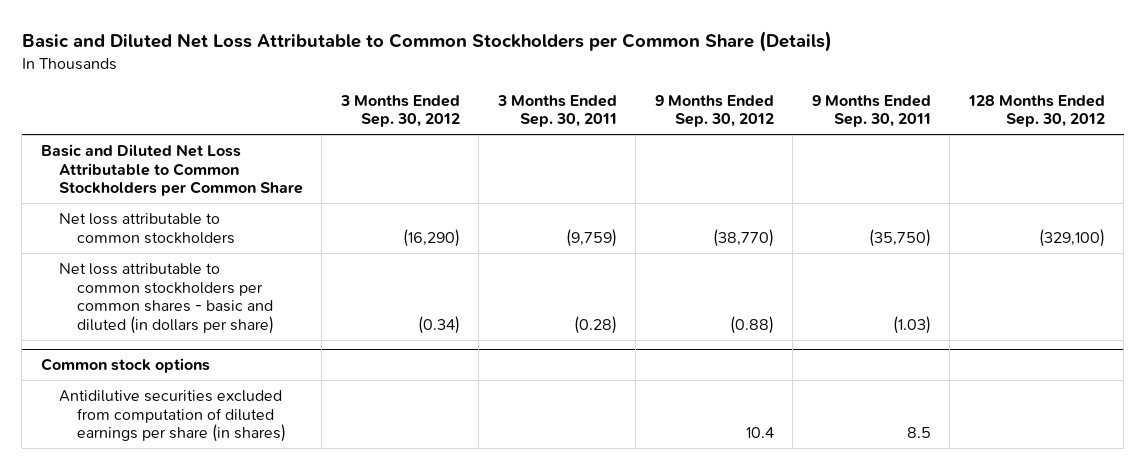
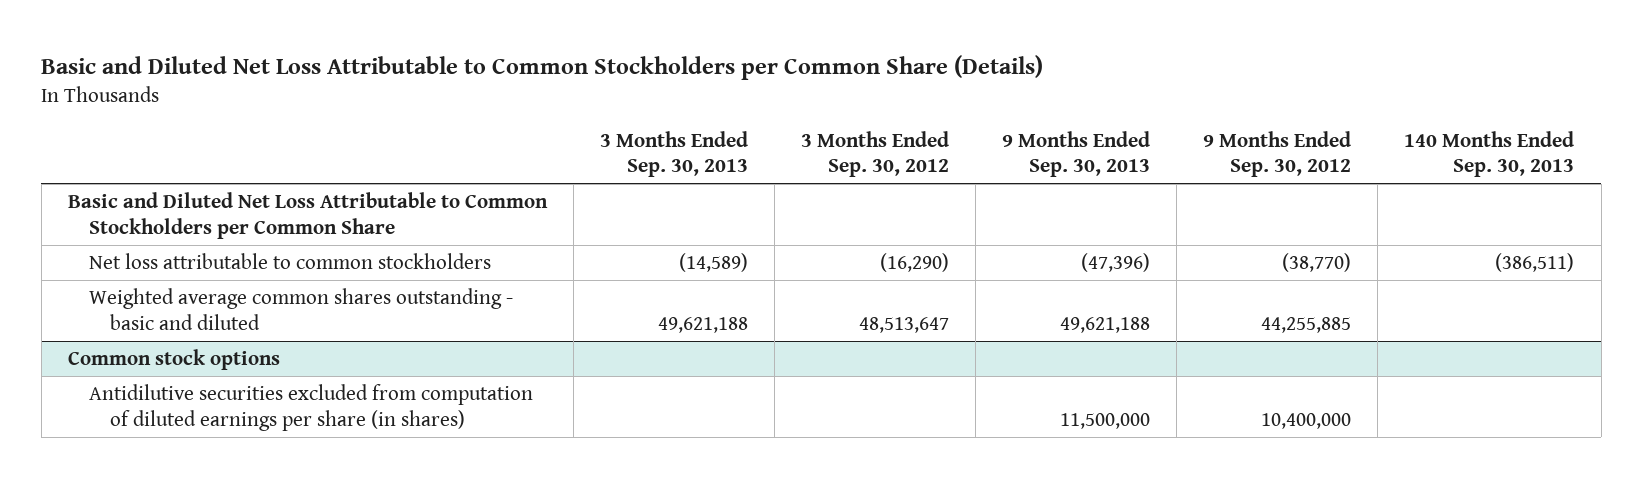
[496,94,617,128] 3 Months Ended Sep. 30, 2011 -> none
[811,94,931,128] 9 Months Ended Sep. 30, 2011 -> none
[967,94,1105,128] 128 Months Ended Sep. 30, 2012 -> none
none -> [599,130,748,178] 3 Months Ended Sep. 30, 2013
none -> [1002,130,1151,178] 9 Months Ended Sep. 30, 2013
none -> [1404,130,1575,178] 140 Months Ended Sep. 30, 2013
[58,262,274,334] Net loss attributable to common stockholders per common shares - basic and diluted (in dollars per share) -> none
none -> [89,287,514,330] Weighted average common shares outstanding - basic and diluted
[745,427,774,439] 10.4 -> [1261,412,1352,429] 10,400,000

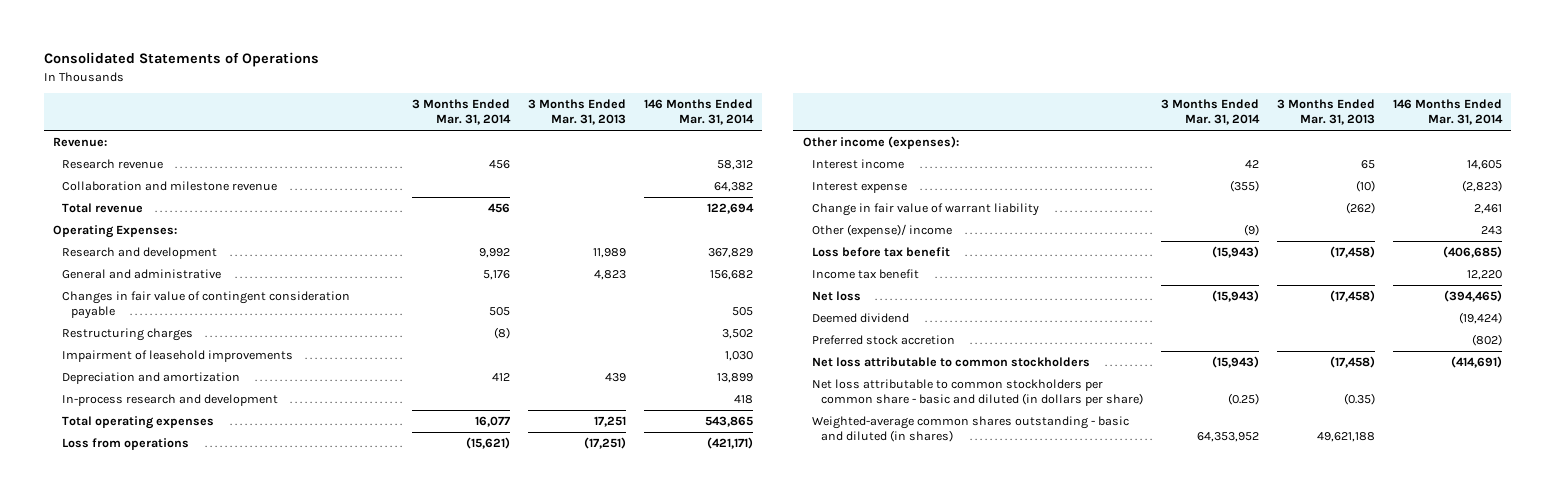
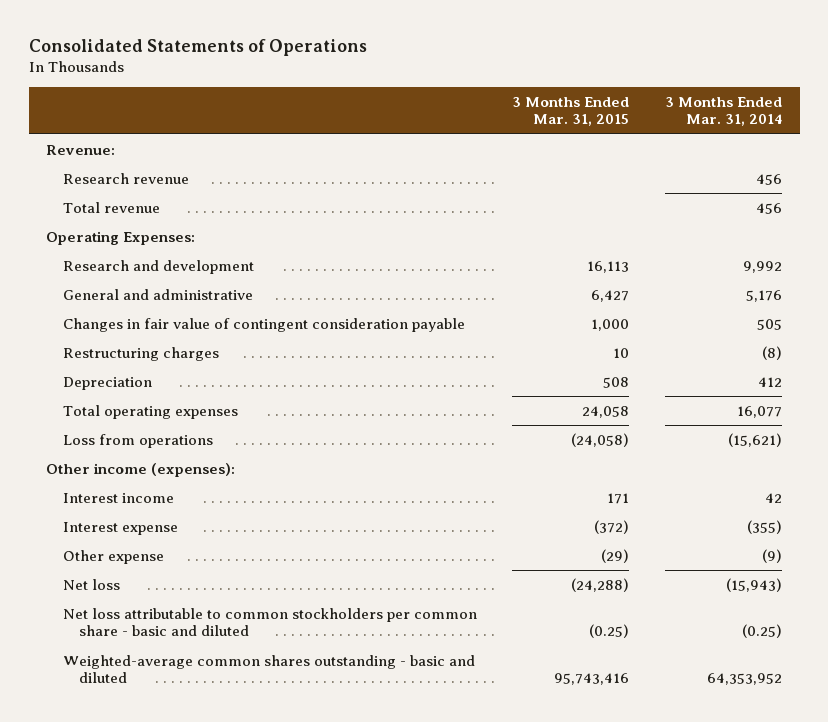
[527,99,626,126] 3 Months Ended Mar. 31, 2013 -> none
[643,99,754,126] 146 Months Ended Mar. 31, 2014 -> none
none -> [512,96,630,127] 3 Months Ended Mar. 31, 2015
[62,180,278,191] Collaboration and milestone revenue -> none
[62,349,294,362] Impairment of leasehold improvements -> none
[62,393,279,406] In-process research and development -> none
[62,371,241,384] Depreciation and amortization -> [62,376,152,390] Depreciation
[811,202,1039,216] Change in fair value of warrant liability -> none
[811,246,950,257] Loss before tax benefit -> none
[811,268,919,279] Income tax benefit -> none
[811,223,952,237] Other (expense)/ income -> [62,549,164,564] Other expense
[811,312,909,323] Deemed dividend -> none
[811,334,955,345] Preferred stock accretion -> none
[811,356,1090,367] Net loss attributable to common stockholders -> none
[811,378,1144,407] Net loss attributable to common stockholders per common share - basic and diluted (in dollars per share) -> [62,607,477,637] Net loss attributable to common stockholders per common share - basic and diluted
[811,415,1129,443] Weighted-average common shares outstanding - basic and diluted (in shares) -> [62,654,475,684] Weighted-average common shares outstanding - basic and diluted

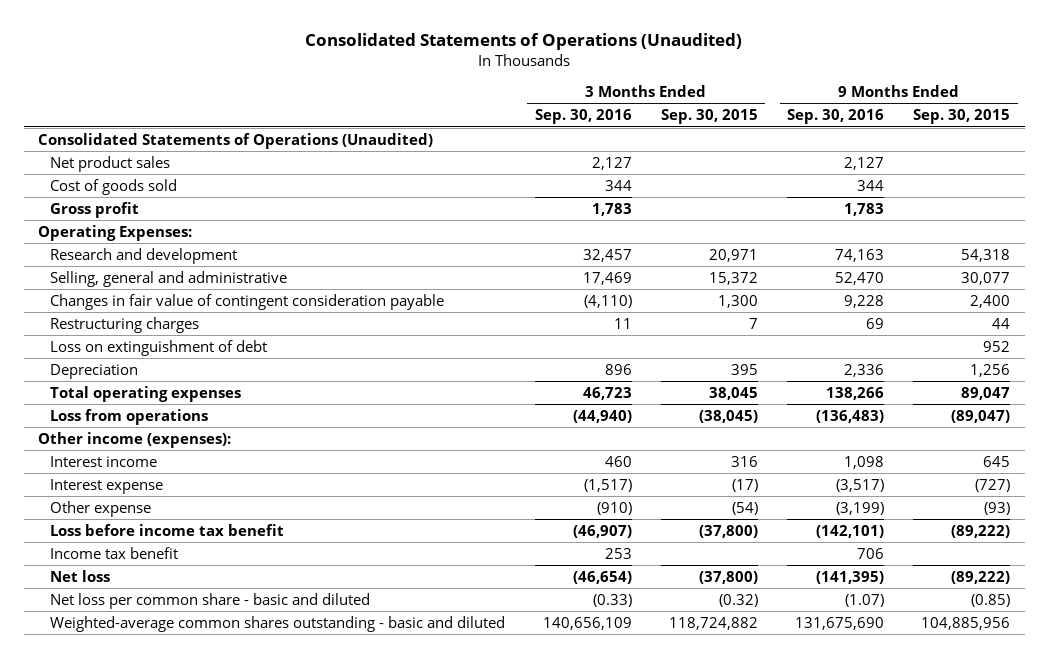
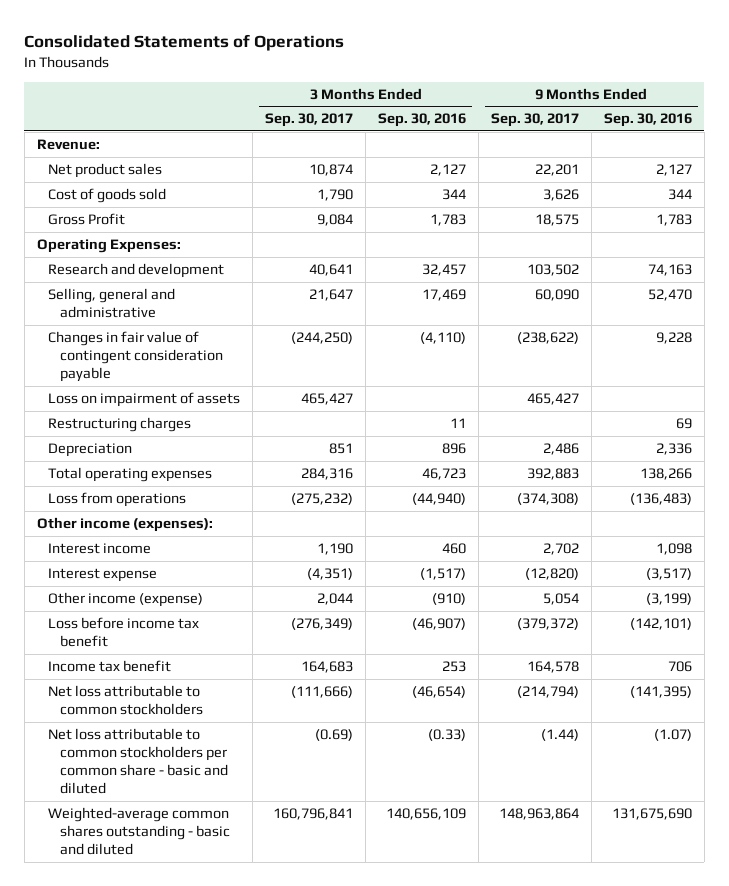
[305,33,743,51] Consolidated Statements of Operations (Unaudited) -> [24,34,345,52] Consolidated Statements of Operations
[660,109,758,125] Sep. 30, 2015 -> none
[913,109,1011,125] Sep. 30, 2015 -> none
none -> [265,113,354,128] Sep. 30, 2017
none -> [491,113,580,128] Sep. 30, 2017
[38,132,434,149] Consolidated Statements of Operations (Unaudited) -> none
none -> [36,139,100,151] Revenue:
[50,201,140,218] Gross profit -> [48,213,126,226] Gross Profit
none -> [48,392,241,408] Loss on impairment of assets
[50,339,268,356] Loss on extinguishment of debt -> none
[50,500,152,517] Other expense -> [48,592,204,608] Other income (expense)
[50,569,111,582] Net loss -> [48,685,204,716] Net loss attributable to common stockholders
[50,592,371,609] Net loss per common share - basic and diluted -> [48,728,229,795] Net loss attributable to common stockholders per common share - basic and diluted

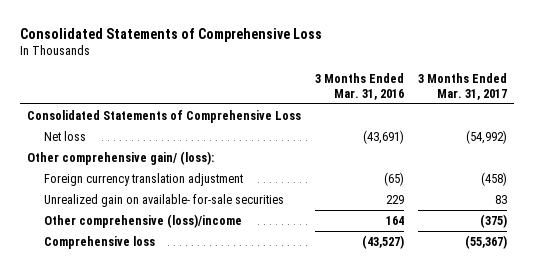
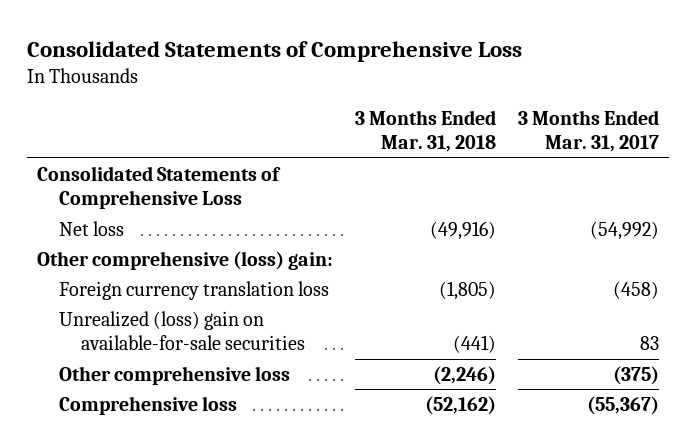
[314,72,404,100] 3 Months Ended Mar. 31, 2016 -> none
none -> [355,109,497,153] 3 Months Ended Mar. 31, 2018
[26,150,214,165] Other comprehensive gain/ (loss): -> [37,250,334,270] Other comprehensive (loss) gain:
[43,172,243,186] Foreign currency translation adjustment -> [59,280,330,300] Foreign currency translation loss
[43,193,284,207] Unrealized gain on available- for-sale securities -> [59,310,306,351] Unrealized (loss) gain on available-for-sale securities
[43,213,242,228] Other comprehensive (loss)/income -> [59,365,291,385] Other comprehensive loss

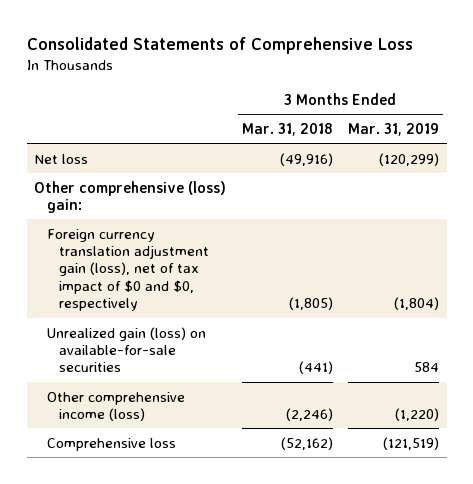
[517,109,659,153] 3 Months Ended Mar. 31, 2017 -> none
none -> [347,122,439,136] Mar. 31, 2019
[37,165,282,210] Consolidated Statements of Comprehensive Loss -> none
[59,280,330,300] Foreign currency translation loss -> [46,228,209,312] Foreign currency translation adjustment gain (loss), net of tax impact of $0 and $0, respectively
[59,310,306,351] Unrealized (loss) gain on available-for-sale securities -> [46,326,206,373] Unrealized gain (loss) on available-for-sale securities
[59,365,291,385] Other comprehensive loss -> [46,391,185,421] Other comprehensive income (loss)

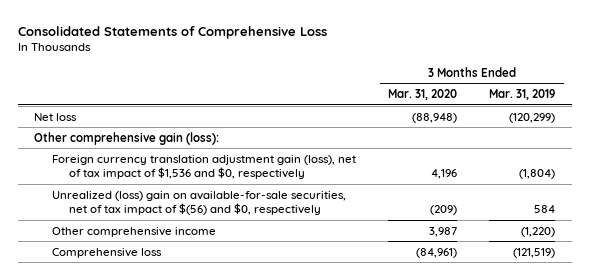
[241,122,333,136] Mar. 31, 2018 -> none
none -> [388,89,458,101] Mar. 31, 2020
[34,180,227,213] Other comprehensive (loss) gain: -> [34,131,220,145] Other comprehensive gain (loss):
[46,228,209,312] Foreign currency translation adjustment gain (loss), net of tax impact of $0 and $0, respectively -> [51,154,356,180] Foreign currency translation adjustment gain (loss), net of tax impact of $1,536 and $0, respectively
[46,326,206,373] Unrealized gain (loss) on available-for-sale securities -> [51,190,346,216] Unrealized (loss) gain on available-for-sale securities, net of tax impact of $(56) and $0, respectively
[46,391,185,421] Other comprehensive income (loss) -> [51,226,216,237] Other comprehensive income

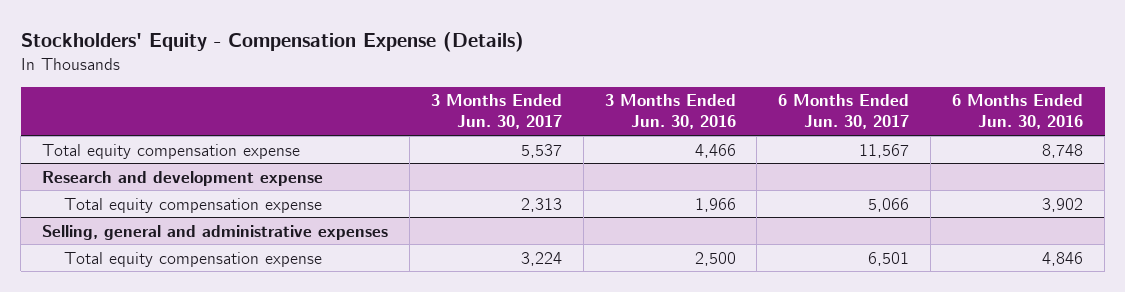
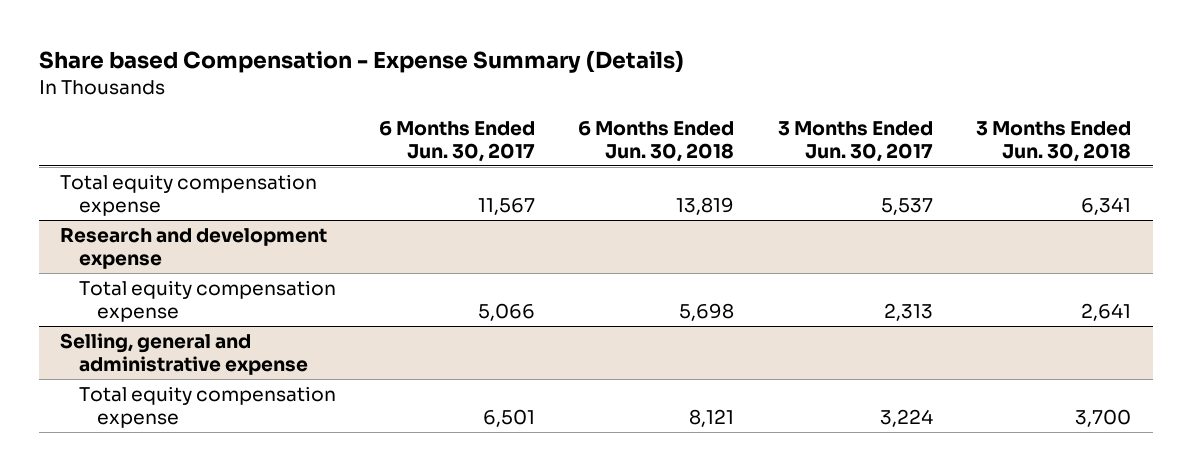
[20,31,524,52] Stockholders' Equity - Compensation Expense (Details) -> [38,50,684,74] Share based Compensation - Expense Summary (Details)
[604,94,736,130] 3 Months Ended Jun. 30, 2016 -> none
[952,94,1084,130] 6 Months Ended Jun. 30, 2016 -> none
none -> [578,121,735,162] 6 Months Ended Jun. 30, 2018
none -> [976,121,1132,162] 3 Months Ended Jun. 30, 2018
[42,224,389,240] Selling, general and administrative expenses -> [60,333,308,375] Selling, general and administrative expense

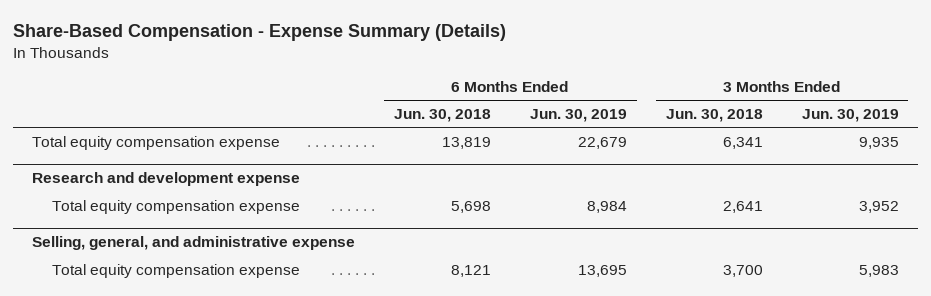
[38,50,684,74] Share based Compensation - Expense Summary (Details) -> [12,23,506,41] Share-Based Compensation - Expense Summary (Details)
[379,121,536,162] 6 Months Ended Jun. 30, 2017 -> none
[777,121,933,162] 3 Months Ended Jun. 30, 2017 -> none
none -> [529,109,627,123] Jun. 30, 2019
none -> [801,109,899,123] Jun. 30, 2019
[60,333,308,375] Selling, general and administrative expense -> [32,236,356,251] Selling, general, and administrative expense

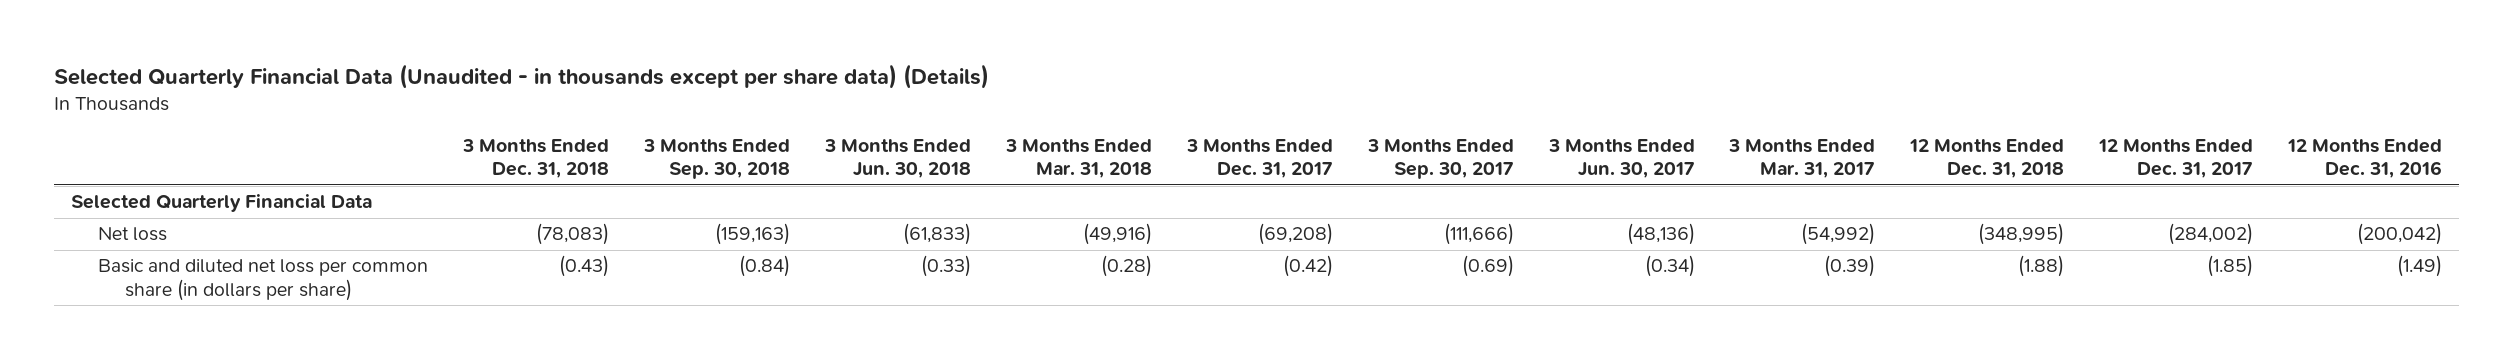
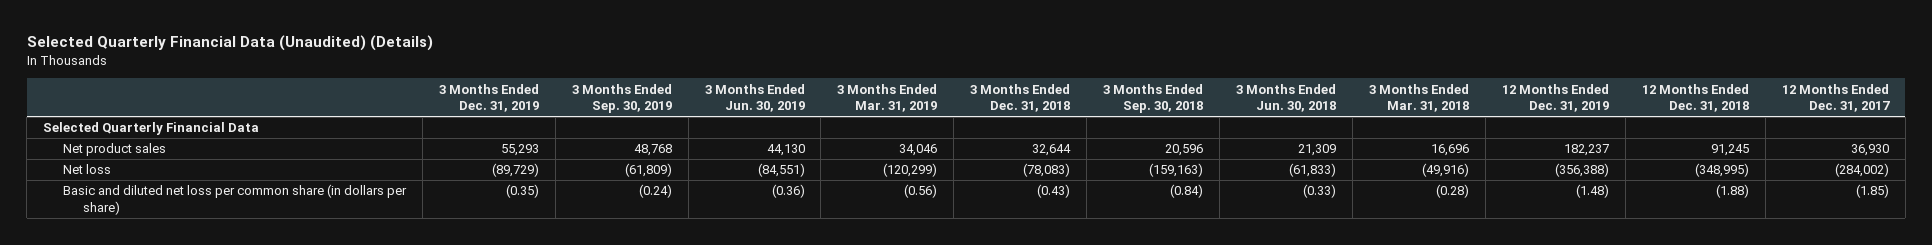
[53,63,989,89] Selected Quarterly Financial Data (Unaudited - in thousands except per share data) (Details) -> [26,35,433,52] Selected Quarterly Financial Data (Unaudited) (Details)
[1185,138,1333,179] 3 Months Ended Dec. 31, 2017 -> none
[1366,138,1514,180] 3 Months Ended Sep. 30, 2017 -> none
[1547,138,1695,179] 3 Months Ended Jun. 30, 2017 -> none
[1728,138,1876,179] 3 Months Ended Mar. 31, 2017 -> none
[2287,138,2443,179] 12 Months Ended Dec. 31, 2016 -> none
none -> [438,83,539,113] 3 Months Ended Dec. 31, 2019
none -> [571,83,672,114] 3 Months Ended Sep. 30, 2019
none -> [704,83,805,113] 3 Months Ended Jun. 30, 2019
none -> [837,83,938,113] 3 Months Ended Mar. 31, 2019
none -> [1501,83,1609,113] 12 Months Ended Dec. 31, 2019
none -> [62,143,166,157] Net product sales

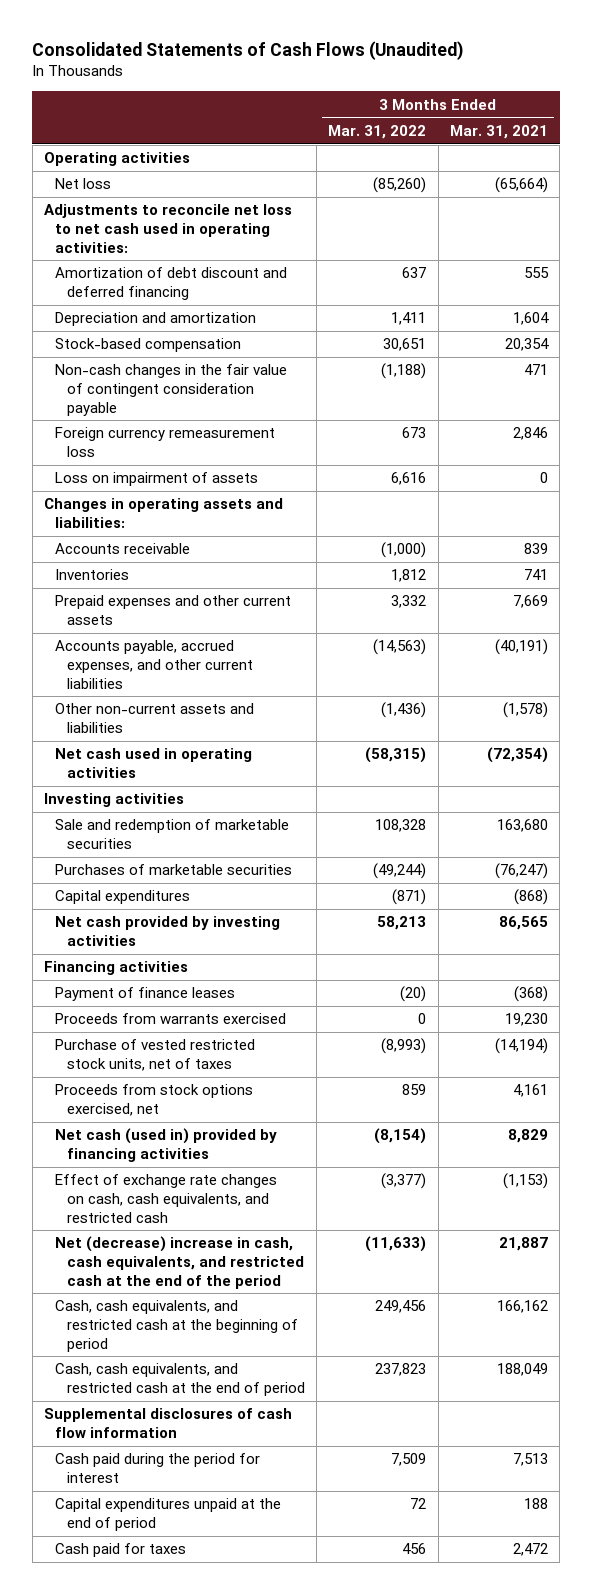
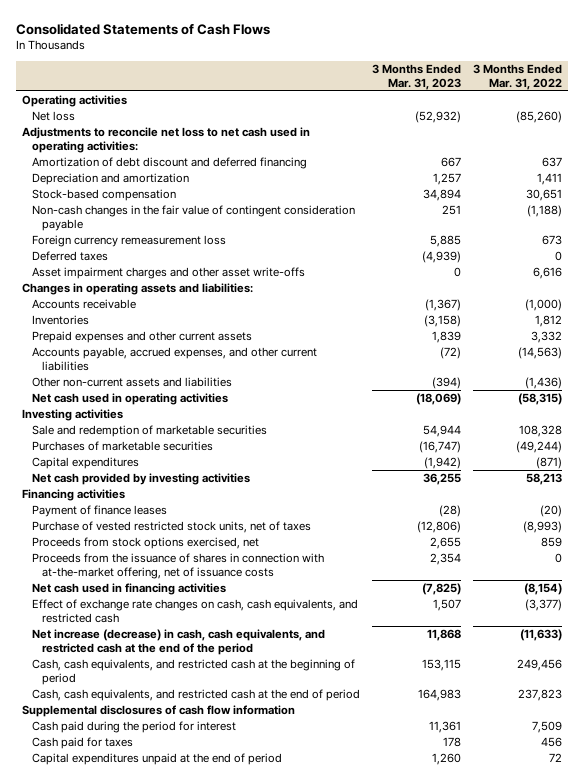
[32,40,465,60] Consolidated Statements of Cash Flows (Unaudited) -> [15,22,270,35] Consolidated Statements of Cash Flows
[449,124,548,139] Mar. 31, 2021 -> none
none -> [371,64,461,90] 3 Months Ended Mar. 31, 2023
none -> [31,251,108,262] Deferred taxes
[55,472,259,487] Loss on impairment of assets -> [31,267,305,280] Asset impairment charges and other asset write-offs
[55,1013,287,1025] Proceeds from warrants exercised -> none
none -> [31,553,324,579] Proceeds from the issuance of shares in connection with at-the-market offering, net of issuance costs
[55,1128,278,1163] Net cash (used in) provided by financing activities -> [31,583,226,596] Net cash used in financing activities
[55,1236,304,1289] Net (decrease) increase in cash, cash equivalents, and restricted cash at the end of the period -> [31,629,325,655] Net increase (decrease) in cash, cash equivalents, and restricted cash at the end of the period
[55,1498,282,1532] Capital expenditures unpaid at the end of period -> [31,753,282,766] Capital expenditures unpaid at the end of period

